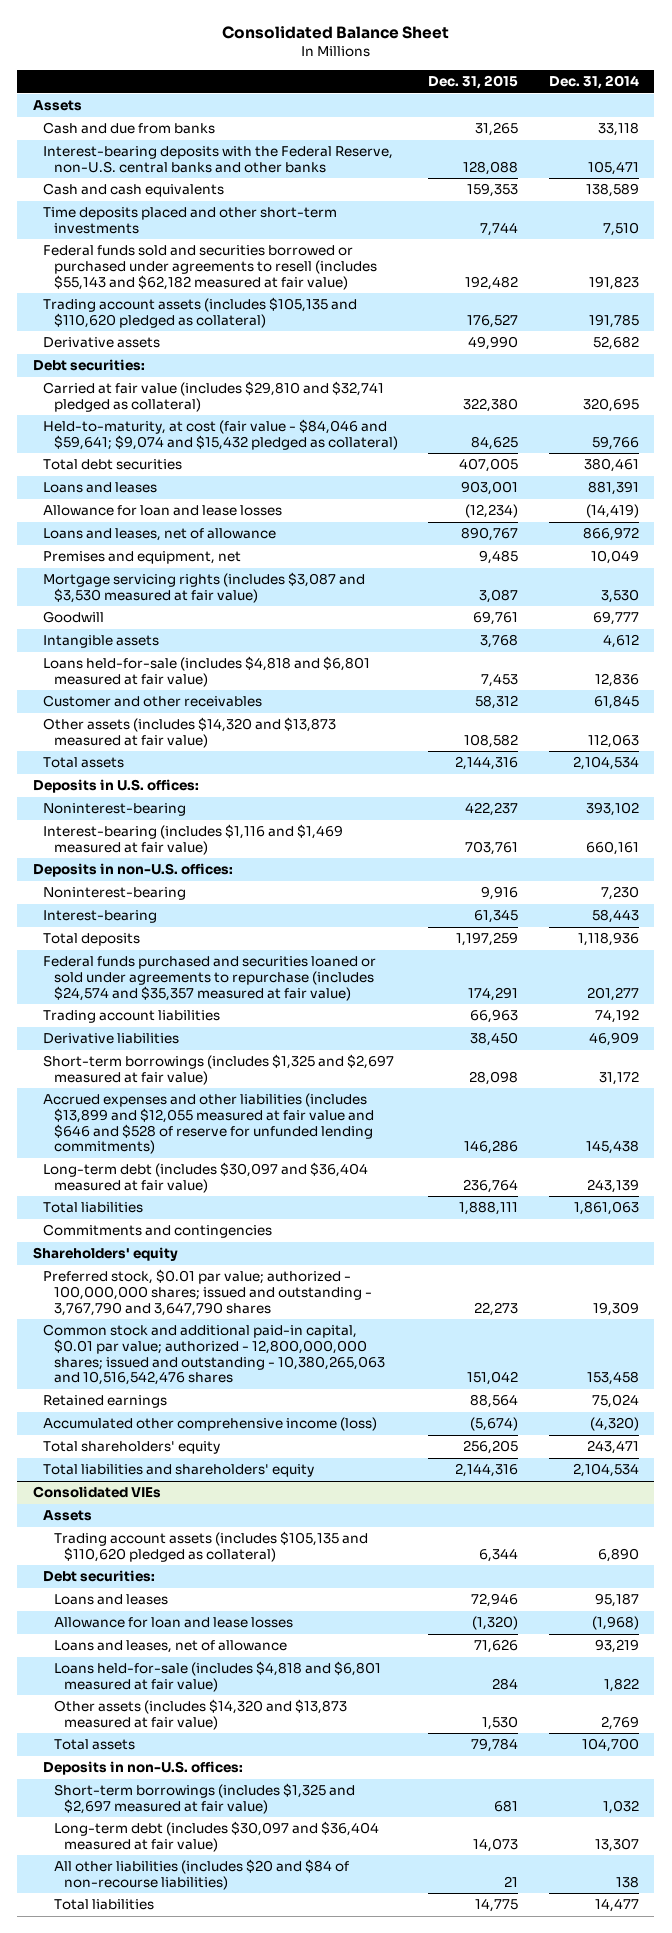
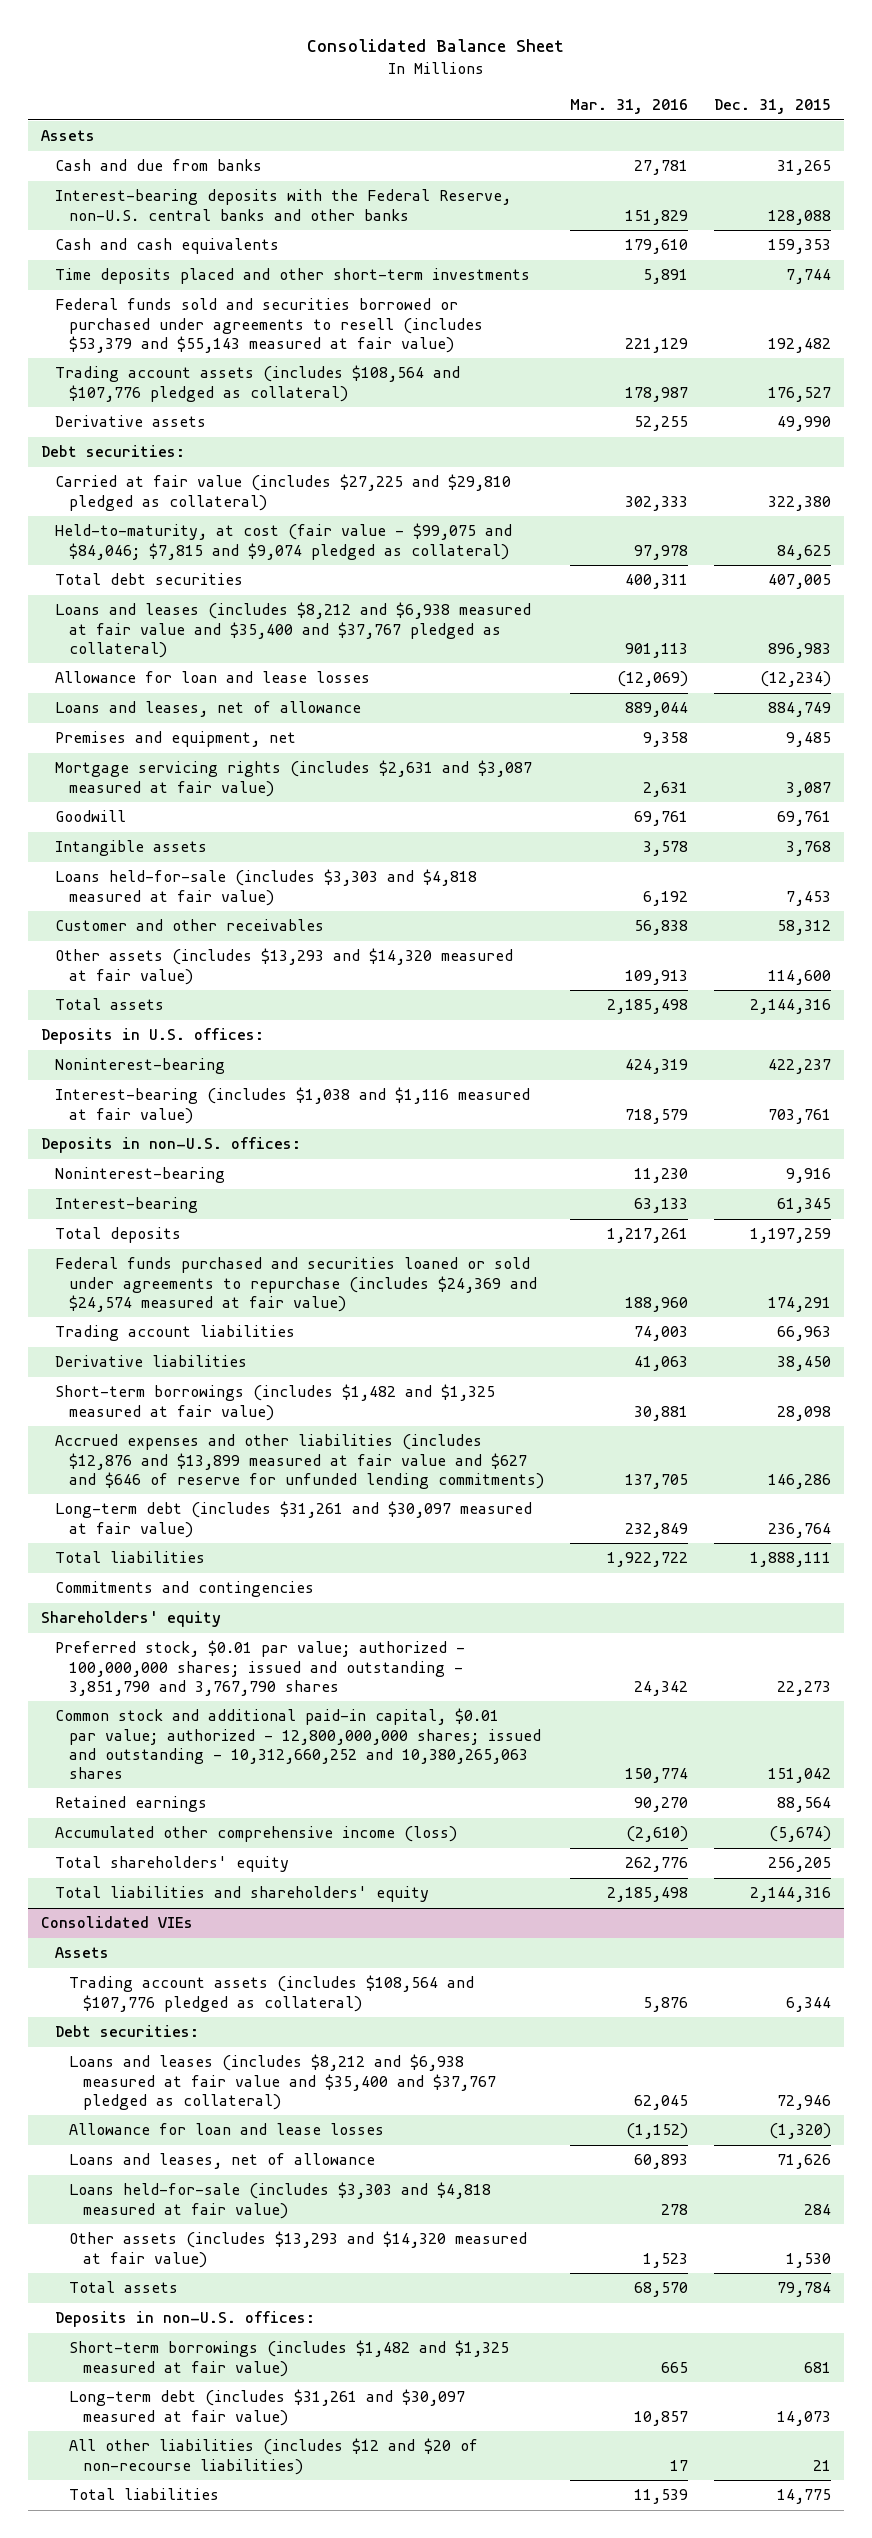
[549,75,640,90] Dec. 31, 2014 -> none
none -> [569,99,688,115] Mar. 31, 2016
[43,245,377,290] Federal funds sold and securities borrowed or purchased under agreements to resell (includes $55,143 and $62,182 measured at fair value) -> [54,298,483,353] Federal funds sold and securities borrowed or purchased under agreements to resell (includes $53,379 and $55,143 measured at fair value)
[43,297,358,328] Trading account assets (includes $105,135 and $110,620 pledged as collateral) -> [54,365,460,402] Trading account assets (includes $108,564 and $107,776 pledged as collateral)
[43,381,385,412] Carried at fair value (includes $29,810 and $32,741 pledged as collateral) -> [54,474,511,511] Carried at fair value (includes $27,225 and $29,810 pledged as collateral)
[43,419,398,450] Held-to-maturity, at cost (fair value - $84,046 and $59,641; $9,074 and $15,432 pledged as collateral) -> [54,523,512,560] Held-to-maturity, at cost (fair value - $99,075 and $84,046; $7,815 and $9,074 pledged as collateral)
[43,482,158,494] Loans and leases -> none
none -> [54,602,531,658] Loans and leases (includes $8,212 and $6,938 measured at fair value and $35,400 and $37,767 pledged as collateral)
[461,527,519,542] 890,767 -> [767,702,831,718] 884,749
[43,572,366,603] Mortgage servicing rights (includes $3,087 and $3,530 measured at fair value) -> [54,760,532,797] Mortgage servicing rights (includes $2,631 and $3,087 measured at fair value)
[43,656,371,687] Loans held-for-sale (includes $4,818 and $6,801 measured at fair value) -> [54,869,477,906] Loans held-for-sale (includes $3,303 and $4,818 measured at fair value)
[43,717,337,748] Other assets (includes $14,320 and $13,873 measured at fair value) -> [54,948,513,985] Other assets (includes $13,293 and $14,320 measured at fair value)
[464,733,519,748] 108,582 -> [767,969,831,985] 114,600
[43,824,344,855] Interest-bearing (includes $1,116 and $1,469 measured at fair value) -> [54,1087,530,1124] Interest-bearing (includes $1,038 and $1,116 measured at fair value)
[43,956,377,1001] Federal funds purchased and securities loaned or sold under agreements to repurchase (includes $24,574 and $35,357 measured at fair value) -> [54,1257,537,1312] Federal funds purchased and securities loaned or sold under agreements to repurchase (includes $24,369 and $24,574 measured at fair value)
[43,1054,395,1085] Short-term borrowings (includes $1,325 and $2,697 measured at fair value) -> [54,1384,495,1421] Short-term borrowings (includes $1,482 and $1,325 measured at fair value)
[43,1093,374,1155] Accrued expenses and other liabilities (includes $13,899 and $12,055 measured at fair value and $646 and $528 of reserve for unfunded lending commitments) -> [54,1434,544,1489] Accrued expenses and other liabilities (includes $12,876 and $13,899 measured at fair value and $627 and $646 of reserve for unfunded lending commitments)
[43,1162,369,1193] Long-term debt (includes $30,097 and $36,404 measured at fair value) -> [54,1501,532,1538] Long-term debt (includes $31,261 and $30,097 measured at fair value)
[43,1269,372,1316] Preferred stock, $0.01 par value; authorized - 100,000,000 shares; issued and outstanding - 3,767,790 and 3,647,790 shares -> [54,1640,465,1696] Preferred stock, $0.01 par value; authorized - 100,000,000 shares; issued and outstanding - 3,851,790 and 3,767,790 shares
[43,1324,385,1386] Common stock and additional paid-in capital, $0.01 par value; authorized - 12,800,000,000 shares; issued and outstanding - 10,380,265,063 and 10,516,542,476 shares -> [54,1708,541,1779] Common stock and additional paid-in capital, $0.01 par value; authorized - 12,800,000,000 shares; issued and outstanding - 10,312,660,252 and 10,380,265,063 shares
[53,1531,368,1562] Trading account assets (includes $105,135 and $110,620 pledged as collateral) -> [68,1975,474,2012] Trading account assets (includes $108,564 and $107,776 pledged as collateral)
[53,1594,168,1606] Loans and leases -> [68,2054,496,2110] Loans and leases (includes $8,212 and $6,938 measured at fair value and $35,400 and $37,767 pledged as collateral)
[53,1661,381,1692] Loans held-for-sale (includes $4,818 and $6,801 measured at fair value) -> [68,2182,491,2219] Loans held-for-sale (includes $3,303 and $4,818 measured at fair value)
[53,1699,347,1730] Other assets (includes $14,320 and $13,873 measured at fair value) -> [68,2231,527,2268] Other assets (includes $13,293 and $14,320 measured at fair value)
[53,1783,355,1814] Short-term borrowings (includes $1,325 and $2,697 measured at fair value) -> [68,2340,509,2377] Short-term borrowings (includes $1,482 and $1,325 measured at fair value)
[53,1821,379,1852] Long-term debt (includes $30,097 and $36,404 measured at fair value) -> [68,2389,465,2426] Long-term debt (includes $31,261 and $30,097 measured at fair value)
[53,1859,349,1890] All other liabilities (includes $20 and $84 of non-recourse liabilities) -> [68,2438,478,2475] All other liabilities (includes $12 and $20 of non-recourse liabilities)

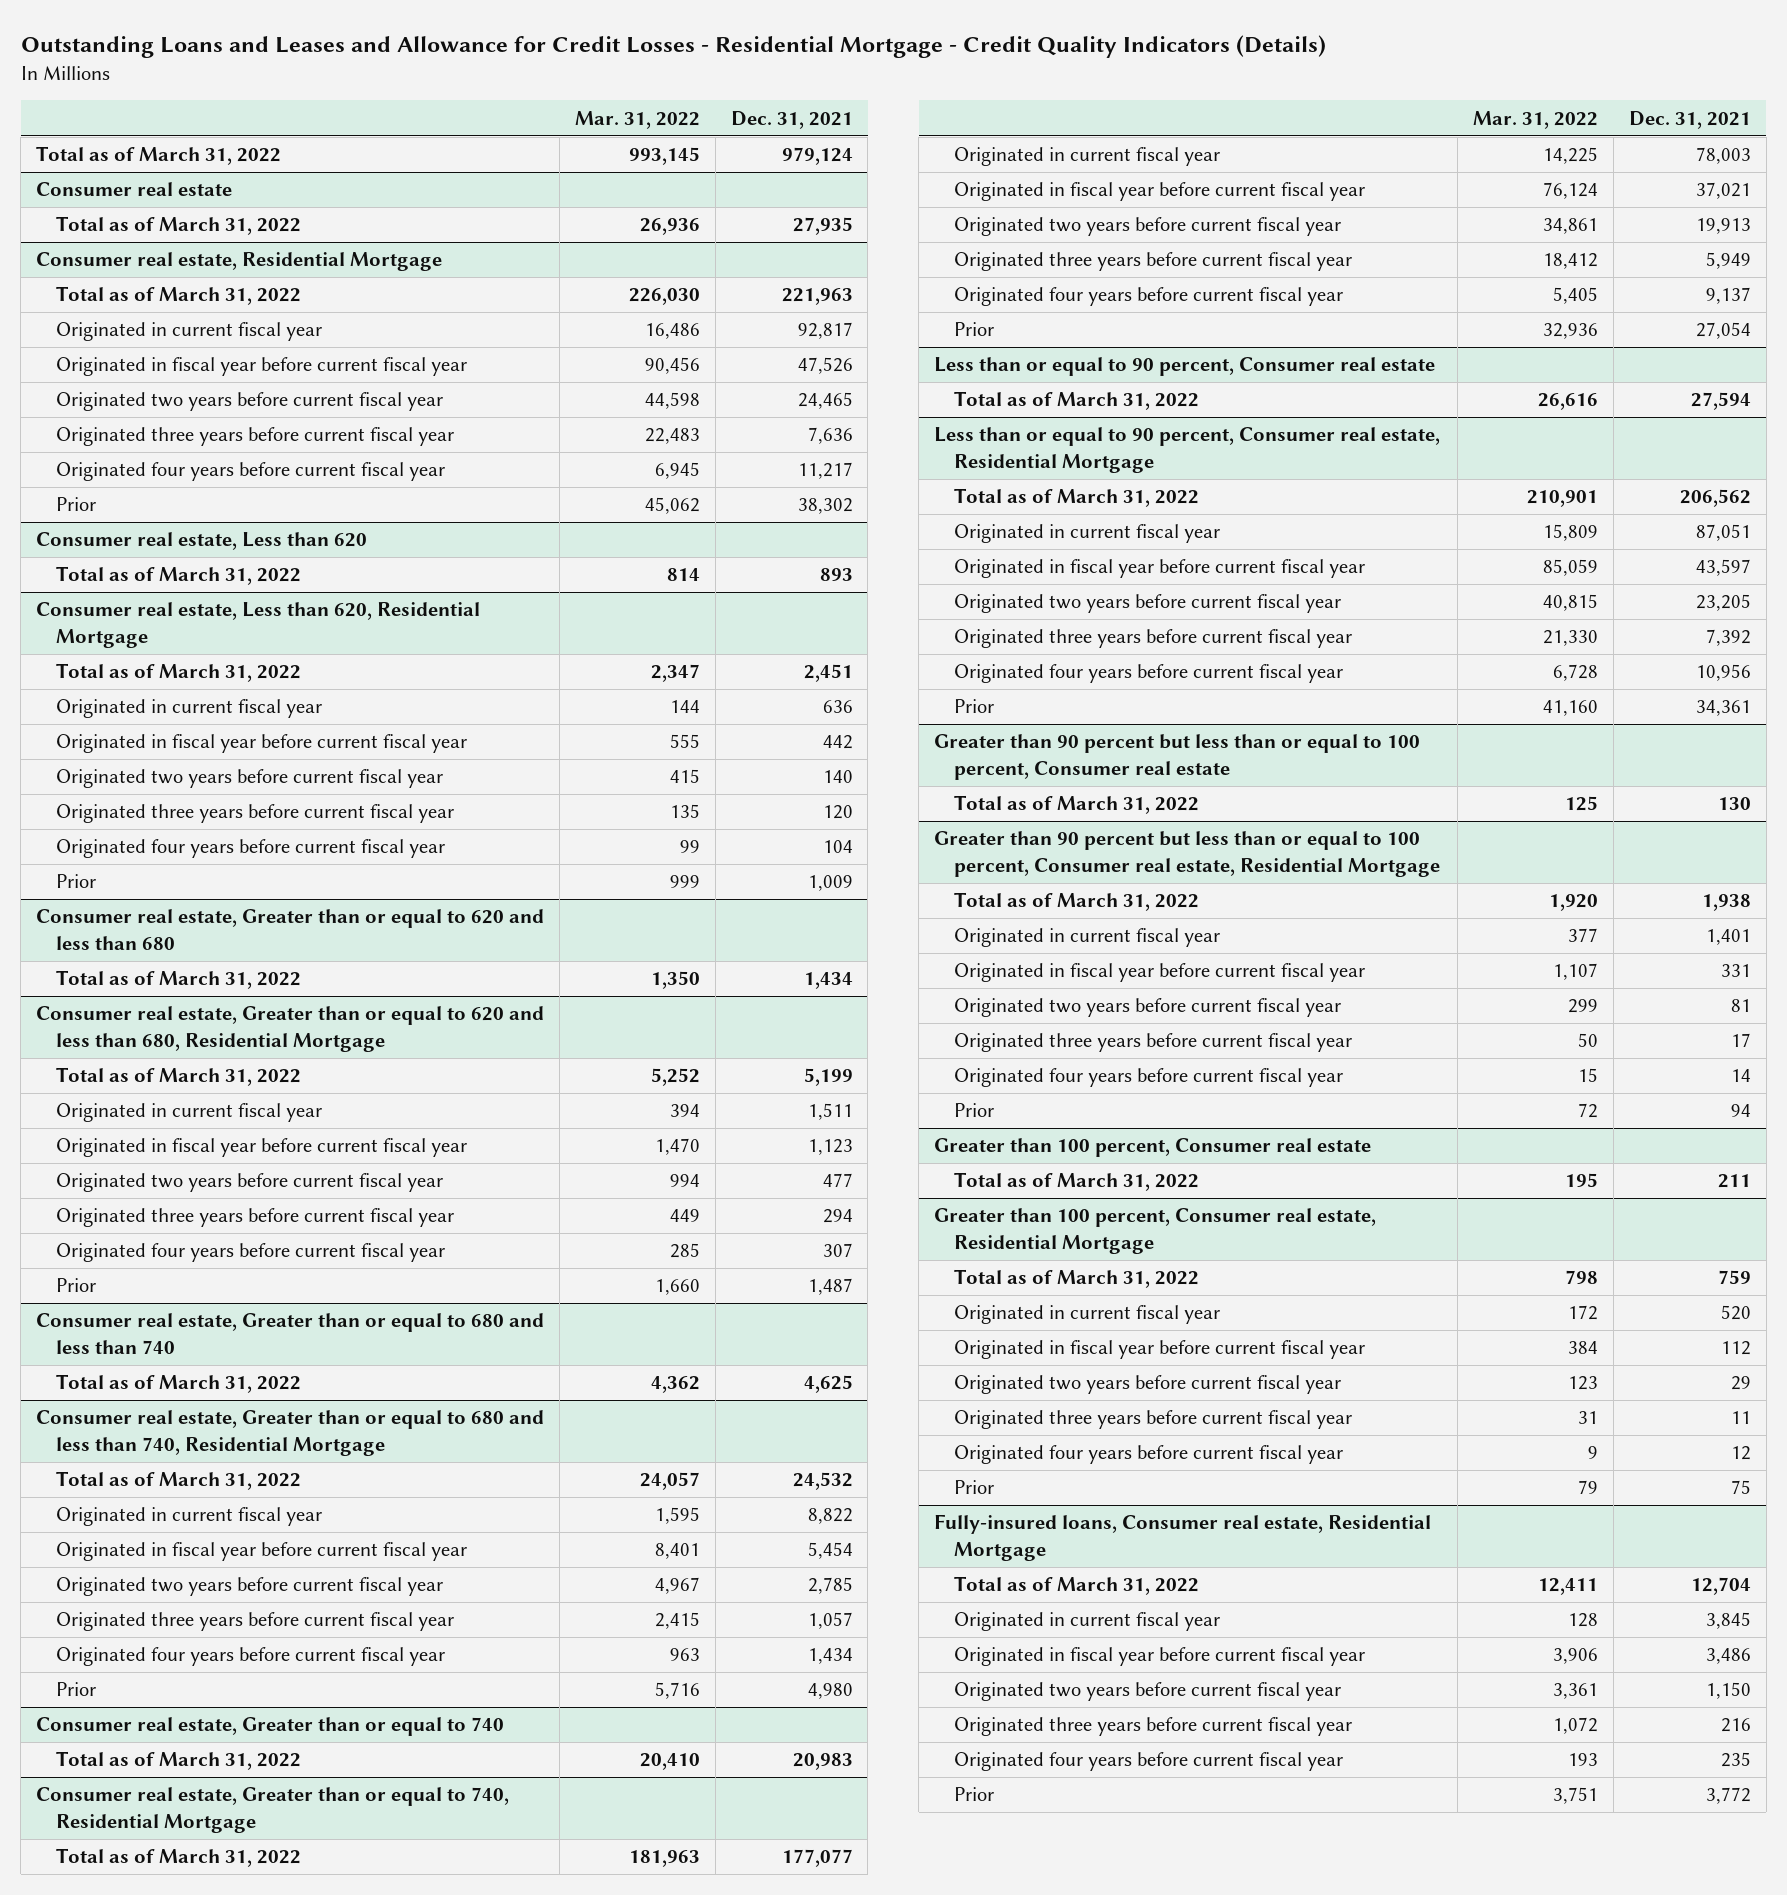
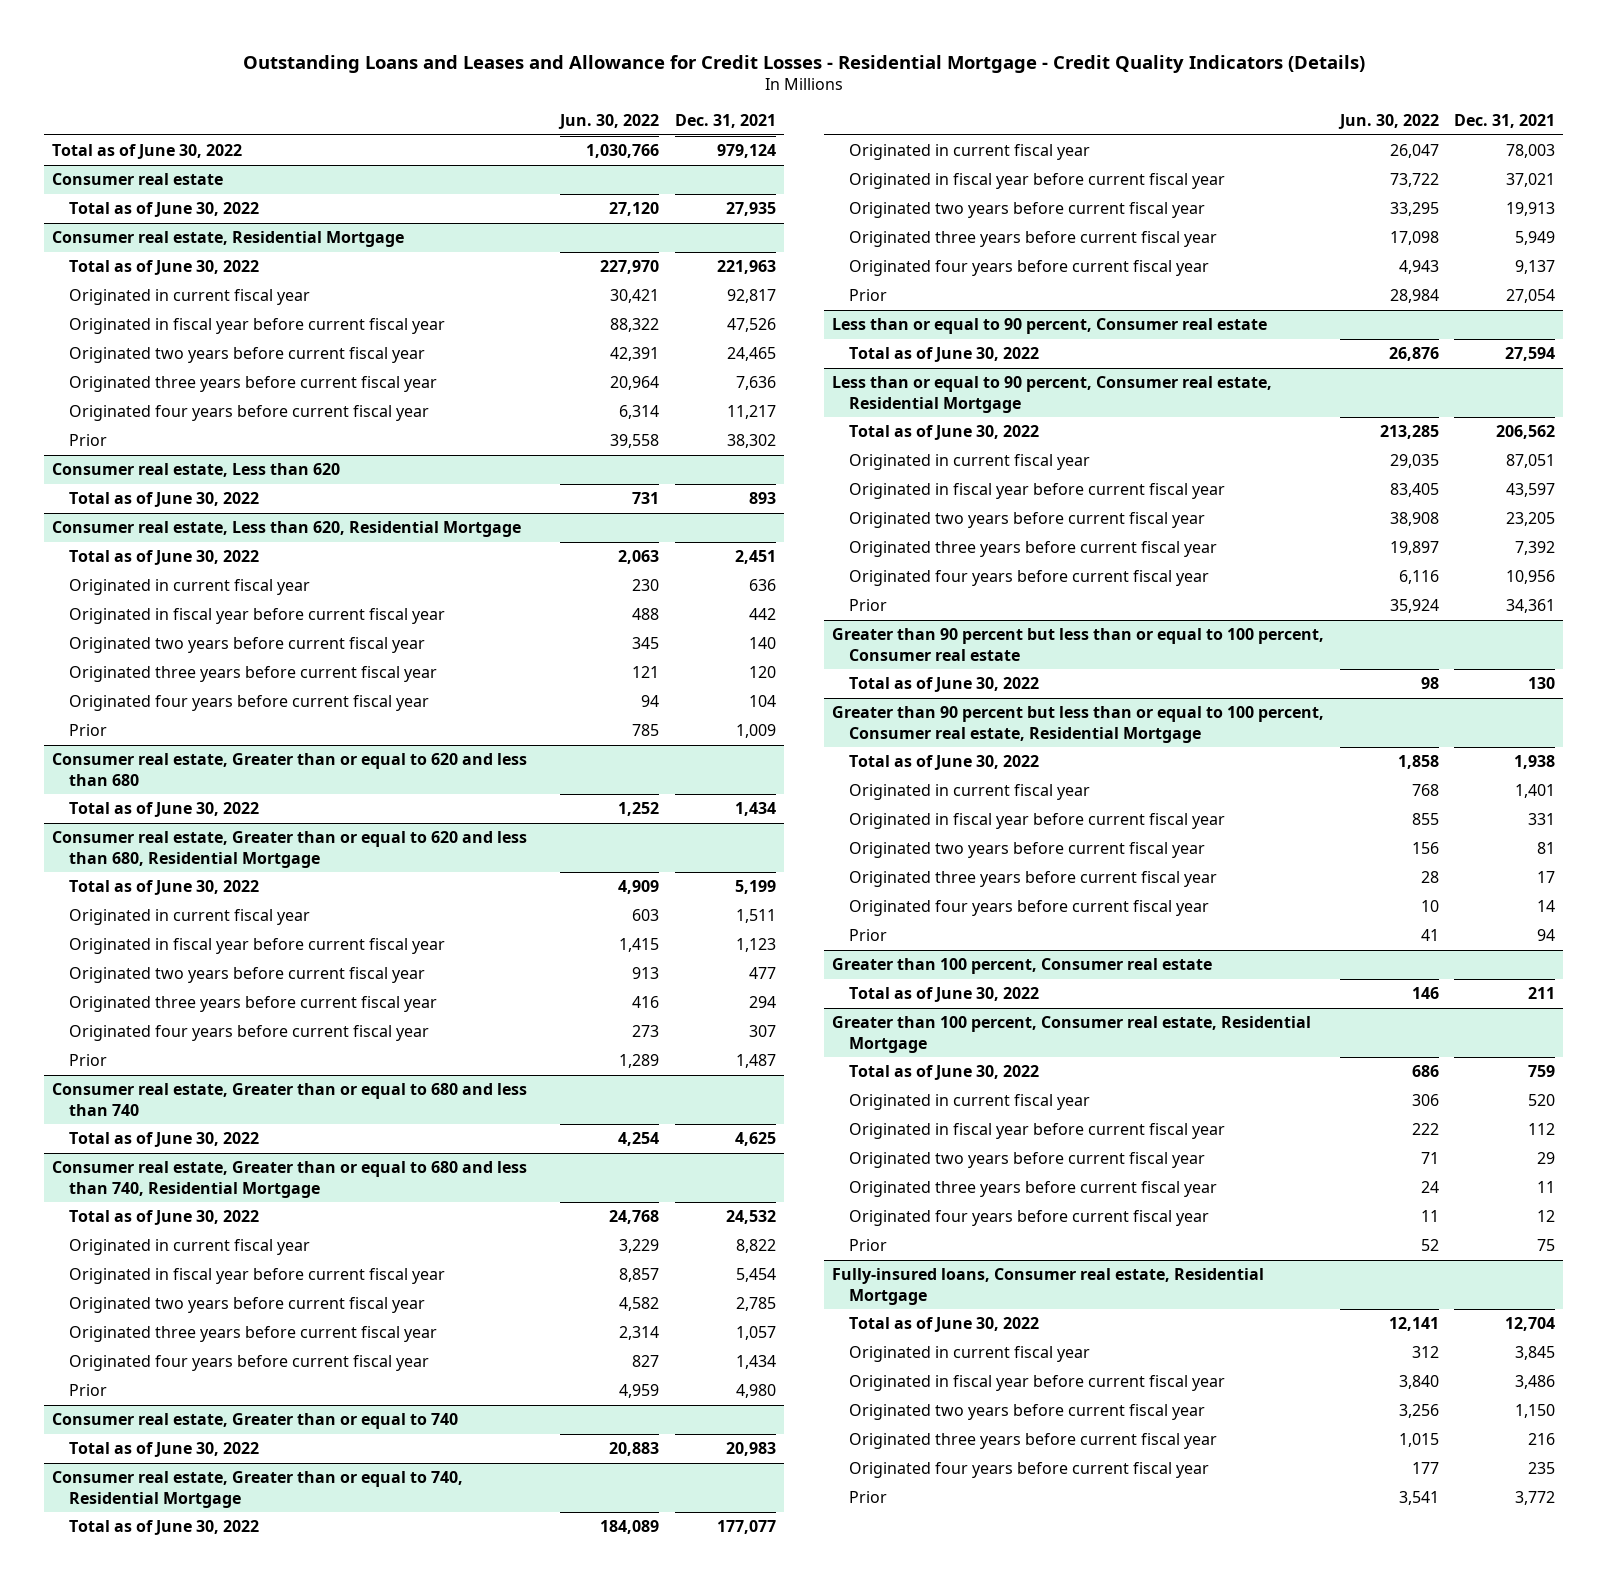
[574,110,700,129] Mar. 31, 2022 -> none
none -> [557,114,659,130] Jun. 30, 2022
[36,146,282,166] Total as of March 31, 2022 -> [51,144,242,160] Total as of June 30, 2022
[56,216,302,236] Total as of March 31, 2022 -> [69,202,260,218] Total as of June 30, 2022
[56,286,302,306] Total as of March 31, 2022 -> [69,260,260,276] Total as of June 30, 2022
[56,566,302,586] Total as of March 31, 2022 -> [69,492,260,508] Total as of June 30, 2022
[56,663,302,683] Total as of March 31, 2022 -> [69,550,260,566] Total as of June 30, 2022
[56,970,302,990] Total as of March 31, 2022 -> [69,802,260,818] Total as of June 30, 2022
[56,1067,302,1087] Total as of March 31, 2022 -> [69,880,260,896] Total as of June 30, 2022
[56,1374,302,1394] Total as of March 31, 2022 -> [69,1132,260,1148] Total as of June 30, 2022
[56,1471,302,1491] Total as of March 31, 2022 -> [69,1210,260,1226] Total as of June 30, 2022
[56,1751,302,1771] Total as of March 31, 2022 -> [69,1442,260,1458] Total as of June 30, 2022
[56,1848,302,1868] Total as of March 31, 2022 -> [69,1520,260,1536] Total as of June 30, 2022
[954,391,1200,411] Total as of March 31, 2022 -> [849,347,1040,363] Total as of June 30, 2022
[954,488,1200,508] Total as of March 31, 2022 -> [849,425,1040,441] Total as of June 30, 2022
[954,795,1200,815] Total as of March 31, 2022 -> [849,677,1040,693] Total as of June 30, 2022
[954,892,1200,912] Total as of March 31, 2022 -> [849,755,1040,771] Total as of June 30, 2022
[954,1172,1200,1192] Total as of March 31, 2022 -> [849,987,1040,1003] Total as of June 30, 2022
[954,1269,1200,1289] Total as of March 31, 2022 -> [849,1065,1040,1081] Total as of June 30, 2022
[954,1576,1200,1596] Total as of March 31, 2022 -> [849,1317,1040,1333] Total as of June 30, 2022

